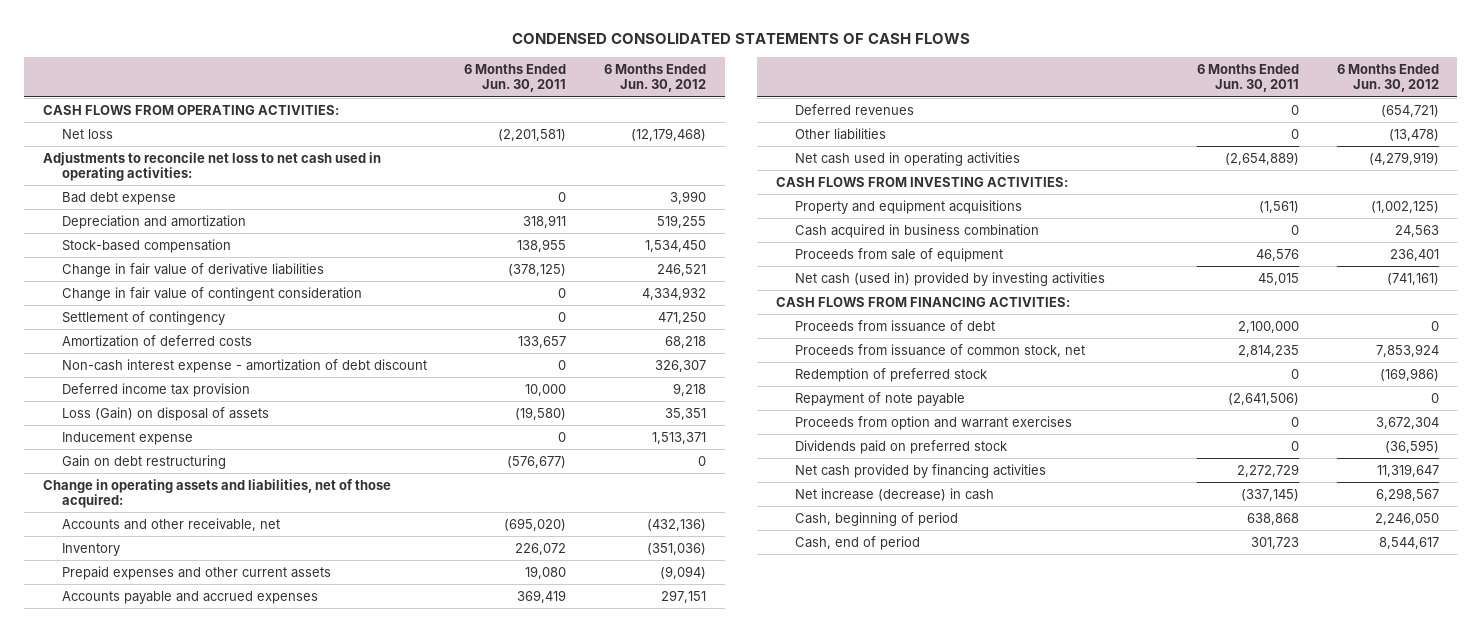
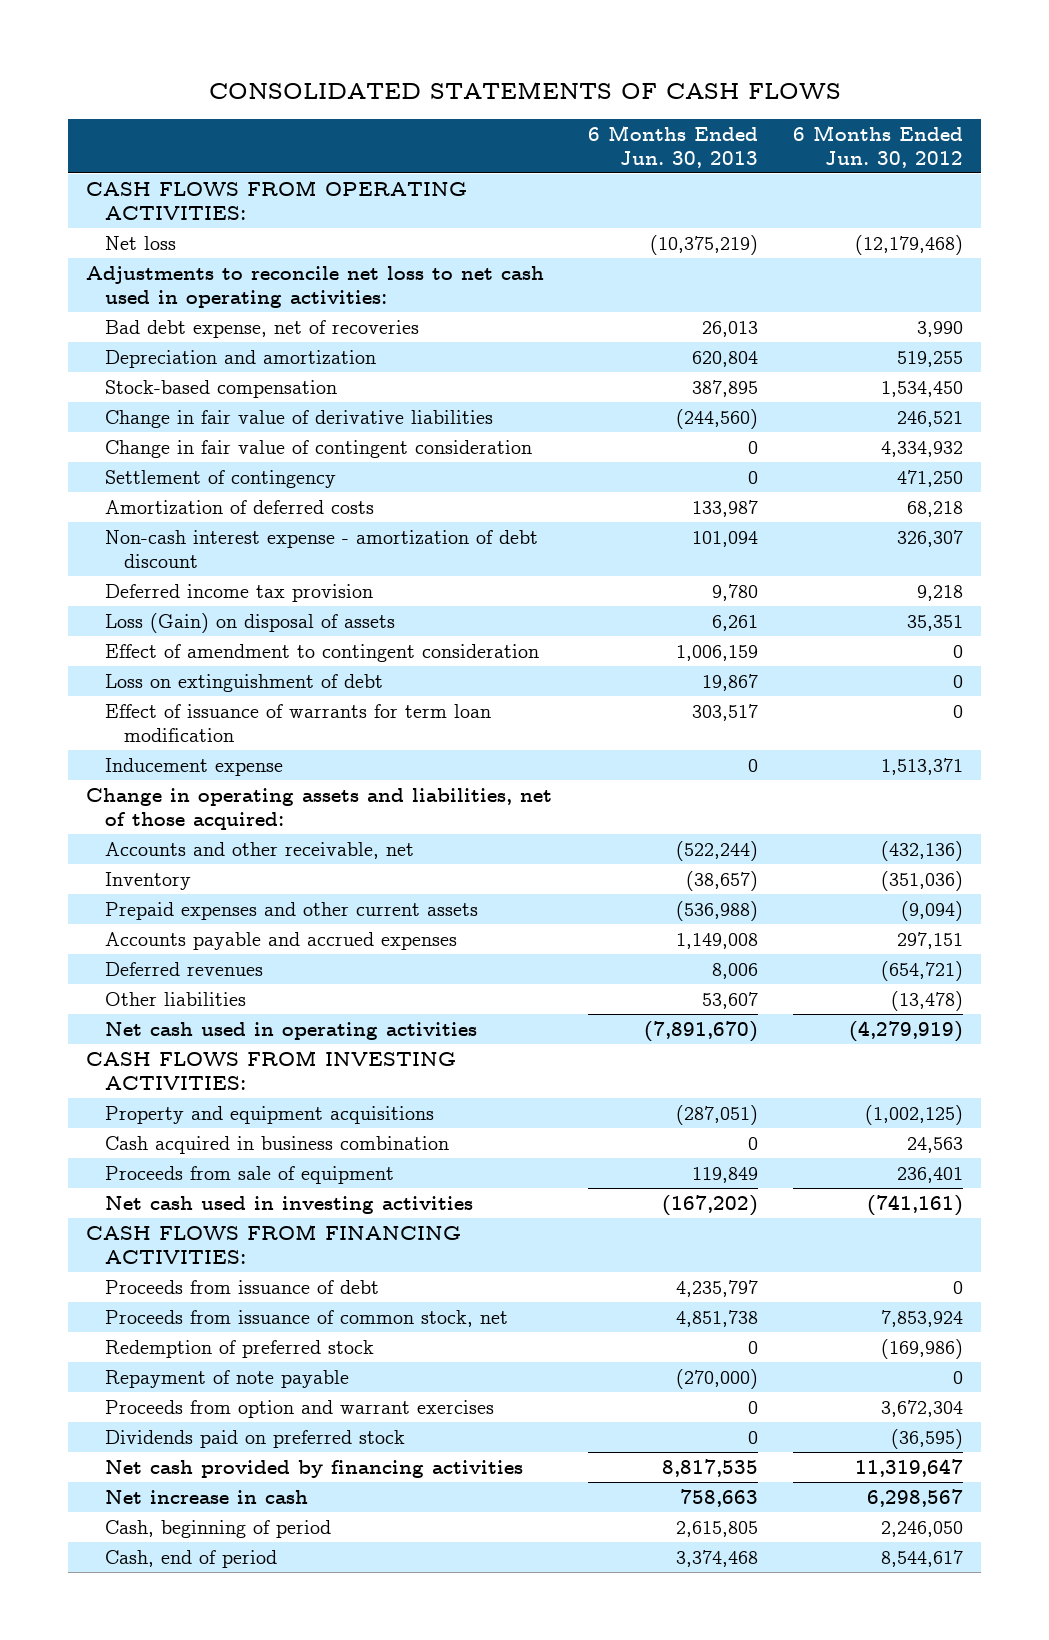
[511,33,970,45] CONDENSED CONSOLIDATED STATEMENTS OF CASH FLOWS -> [208,81,841,99] CONSOLIDATED STATEMENTS OF CASH FLOWS
[464,64,567,93] 6 Months Ended Jun. 30, 2011 -> none
none -> [587,124,758,168] 6 Months Ended Jun. 30, 2013
[62,191,177,205] Bad debt expense -> [104,319,419,338] Bad debt expense, net of recoveries
none -> [104,643,539,662] Effect of amendment to contingent consideration
none -> [104,673,383,692] Loss on extinguishment of debt
none -> [104,703,491,743] Effect of issuance of warrants for term loan modification
[62,454,227,469] Gain on debt restructuring -> none
[794,271,1105,286] Net cash (used in) provided by investing activities -> [104,1195,473,1214] Net cash used in investing activities
[794,487,994,501] Net increase (decrease) in cash -> [104,1489,308,1504] Net increase in cash

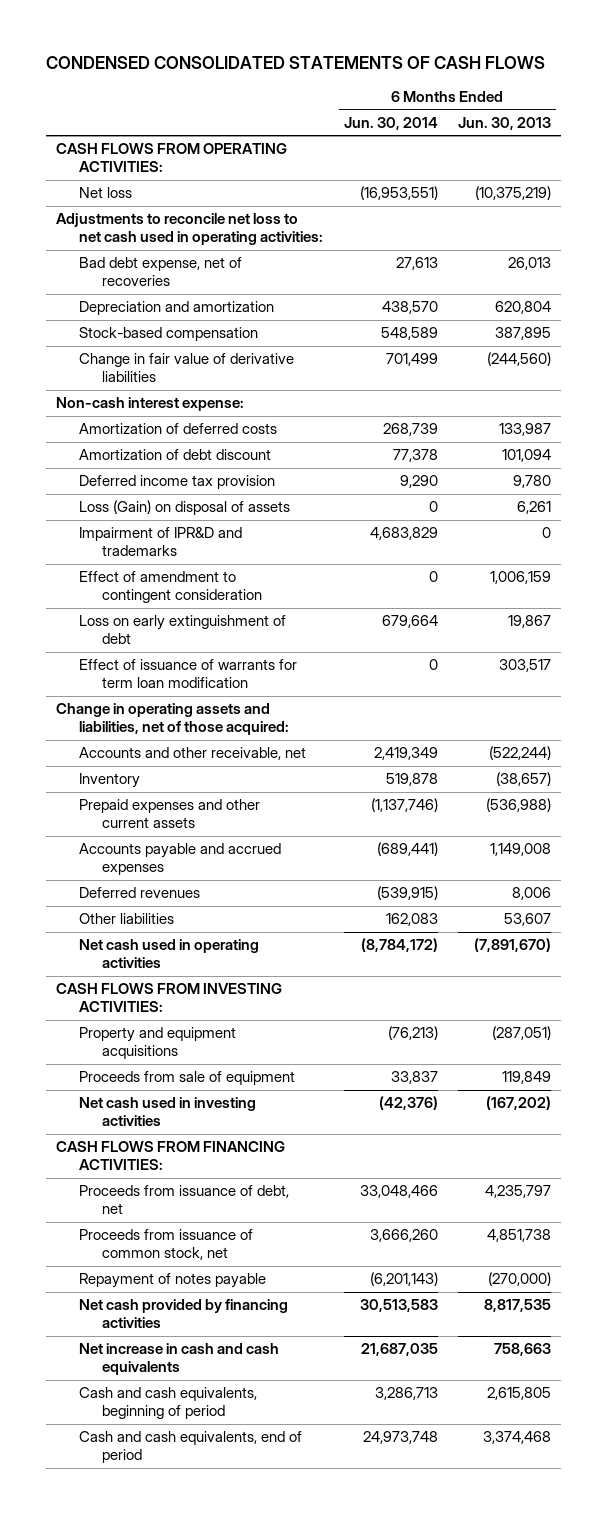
[208,81,841,99] CONSOLIDATED STATEMENTS OF CASH FLOWS -> [46,56,546,70] CONDENSED CONSOLIDATED STATEMENTS OF CASH FLOWS
[793,124,964,168] 6 Months Ended Jun. 30, 2012 -> none
none -> [343,116,438,130] Jun. 30, 2014
[104,439,532,458] Change in fair value of contingent consideration -> none
[104,469,336,488] Settlement of contingency -> none
none -> [56,397,245,412] Non-cash interest expense:
[104,529,538,569] Non-cash interest expense - amortization of debt discount -> [79,449,272,461] Amortization of debt discount
none -> [79,527,243,557] Impairment of IPR&D and trademarks
[104,673,383,692] Loss on extinguishment of debt -> [79,615,287,645] Loss on early extinguishment of debt
[104,757,283,776] Inducement expense -> none
[104,1135,449,1154] Cash acquired in business combination -> none
[104,1279,379,1294] Proceeds from issuance of debt -> [79,1185,290,1215] Proceeds from issuance of debt, net
[104,1339,374,1358] Redemption of preferred stock -> none
[104,1399,494,1418] Proceeds from option and warrant exercises -> none
[104,1429,405,1448] Dividends paid on preferred stock -> none
[104,1369,349,1388] Repayment of note payable -> [79,1273,267,1289] Repayment of notes payable
[104,1489,308,1504] Net increase in cash -> [79,1343,280,1376] Net increase in cash and cash equivalents
[104,1519,331,1538] Cash, beginning of period -> [79,1387,258,1420] Cash and cash equivalents, beginning of period
[104,1549,277,1568] Cash, end of period -> [79,1431,303,1464] Cash and cash equivalents, end of period

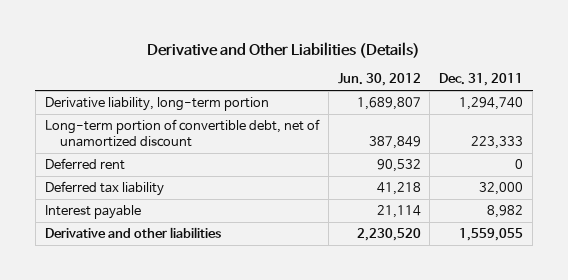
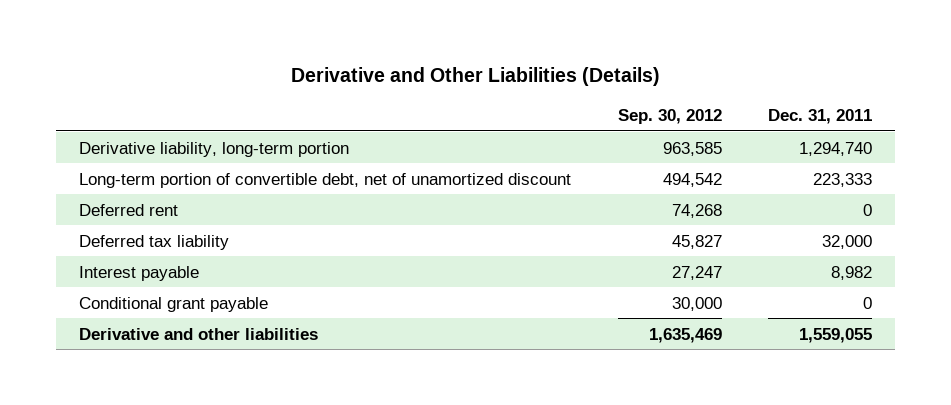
[337,73,421,87] Jun. 30, 2012 -> none
none -> [617,108,722,124] Sep. 30, 2012
none -> [79,296,269,312] Conditional grant payable

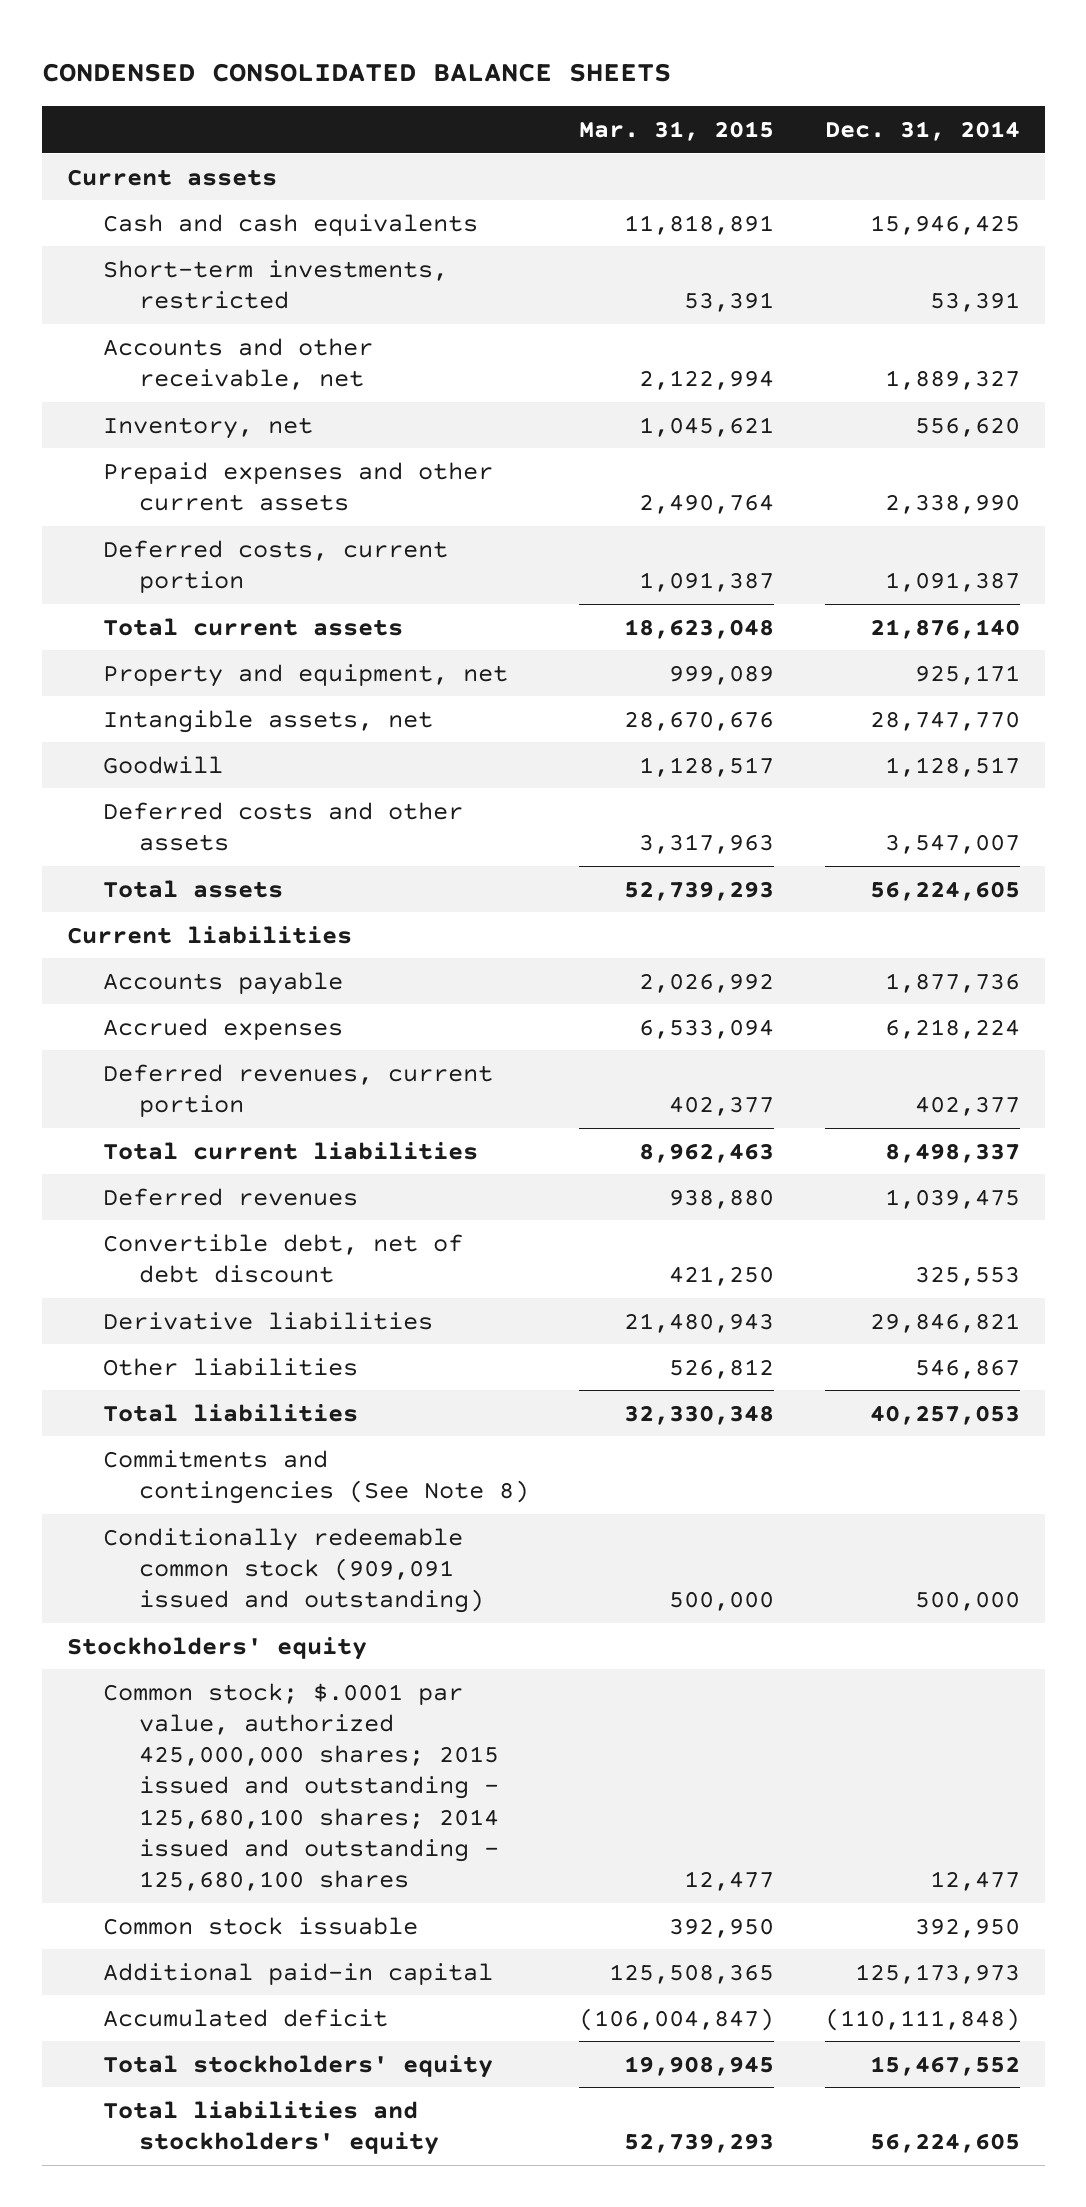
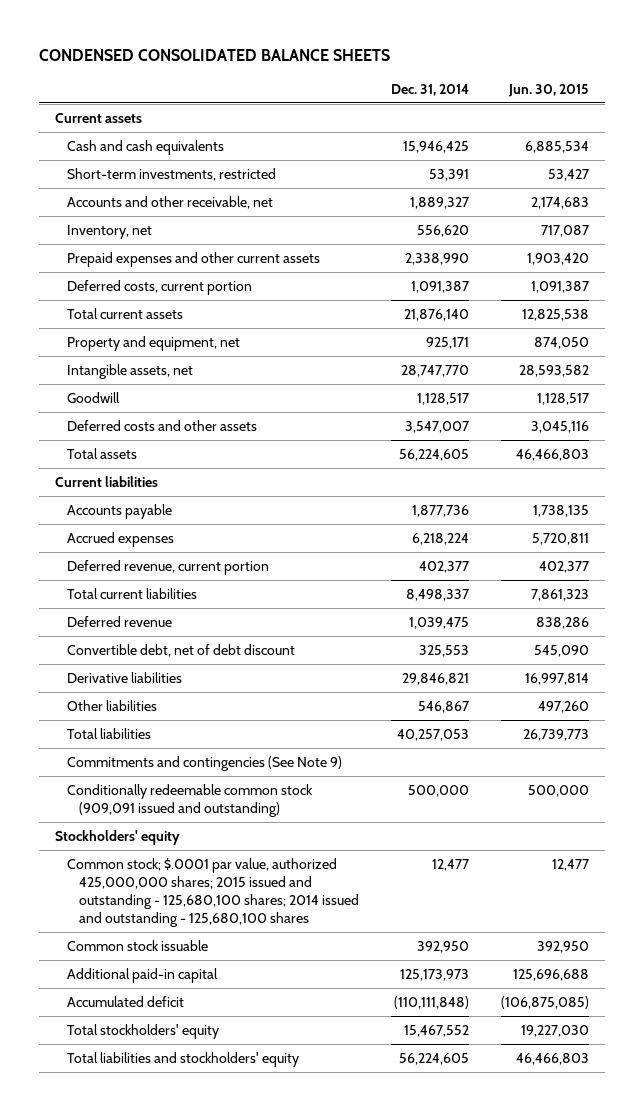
[579,121,775,142] Mar. 31, 2015 -> none
none -> [507,83,589,97] Jun. 30, 2015
[103,1063,494,1117] Deferred revenues, current portion -> [67,559,270,575] Deferred revenue, current portion
[103,1187,359,1206] Deferred revenues -> [67,615,173,627] Deferred revenue
[103,1449,530,1504] Commitments and contingencies (See Note 8) -> [67,755,343,771] Commitments and contingencies (See Note 9)

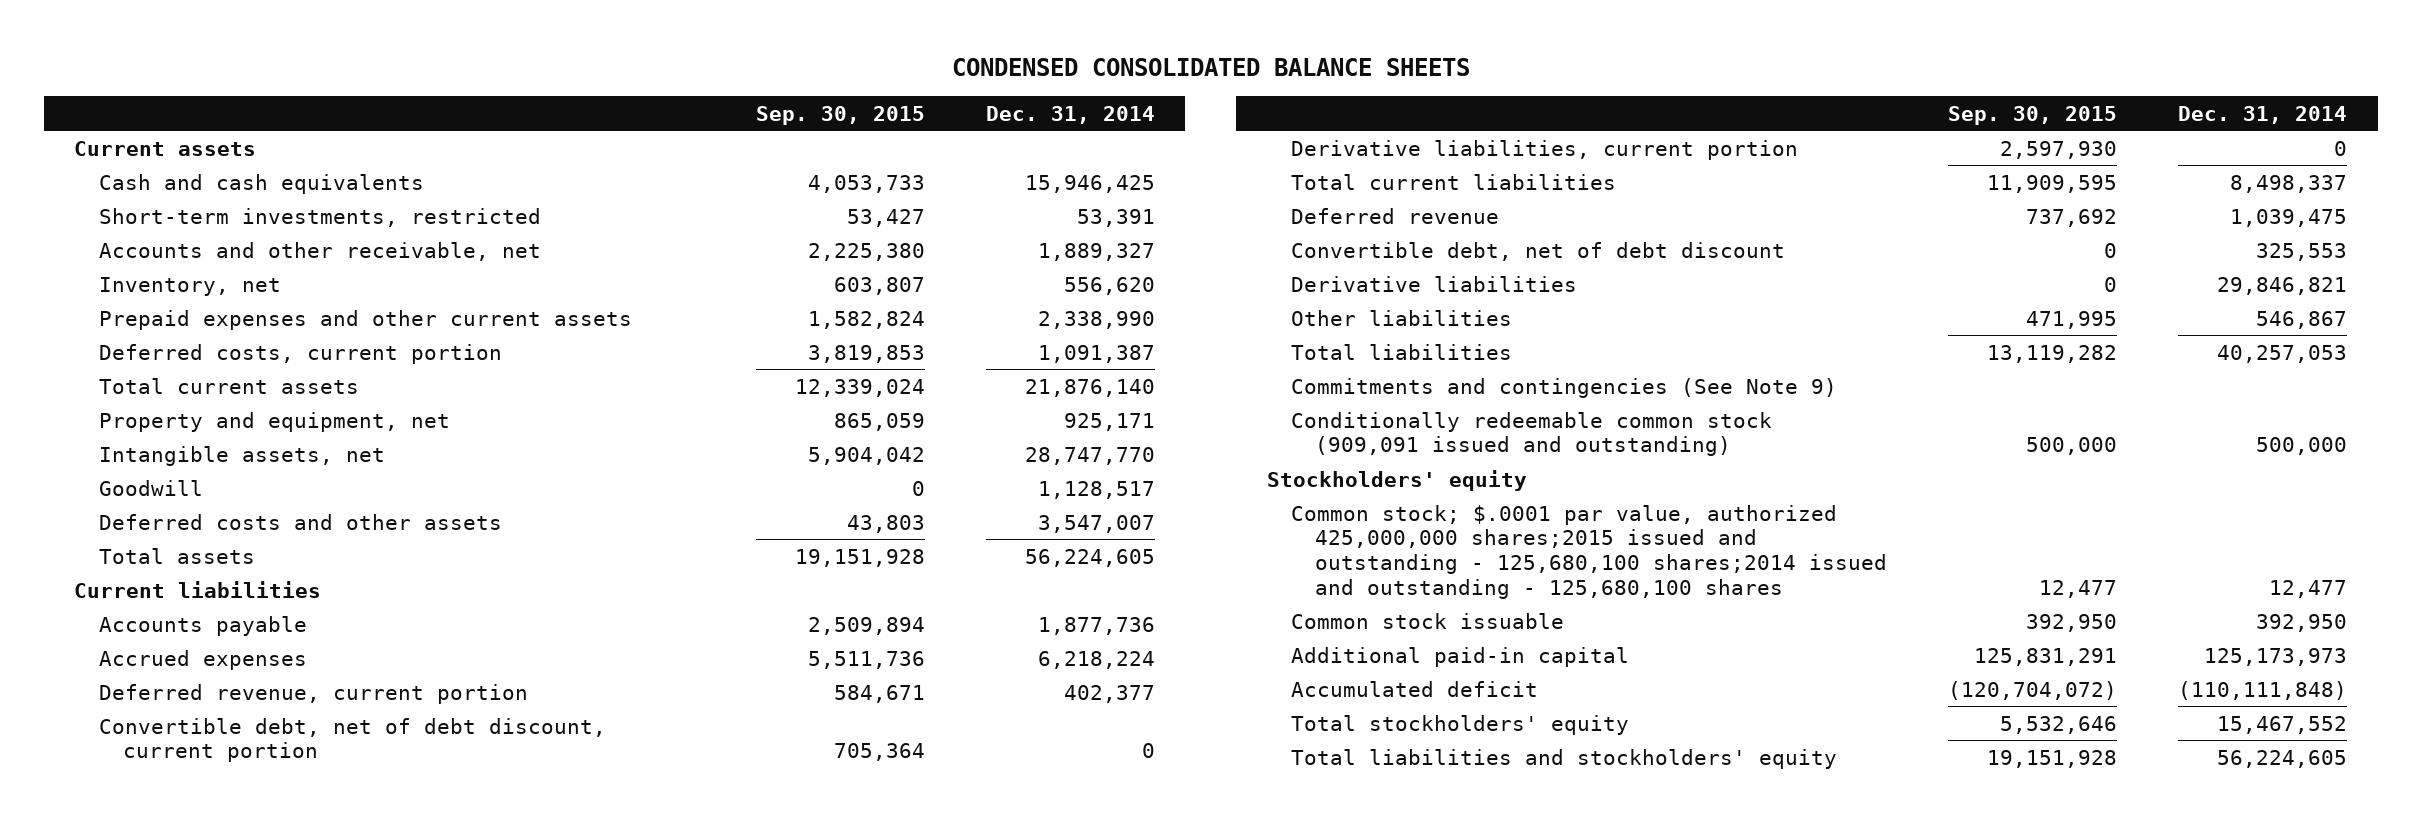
[507,83,589,97] Jun. 30, 2015 -> none
none -> [755,105,925,125] Sep. 30, 2015
none -> [98,717,606,763] Convertible debt, net of debt discount, current portion
none -> [1290,139,1798,160] Derivative liabilities, current portion
[67,857,360,928] Common stock; $.0001 par value, authorized 425,000,000 shares; 2015 issued and outstanding - 125,680,100 shares; 2014 issued and outstanding - 125,680,100 shares -> [1290,504,1888,599] Common stock; $.0001 par value, authorized 425,000,000 shares;2015 issued and outstanding - 125,680,100 shares;2014 issued and outstanding - 125,680,100 shares

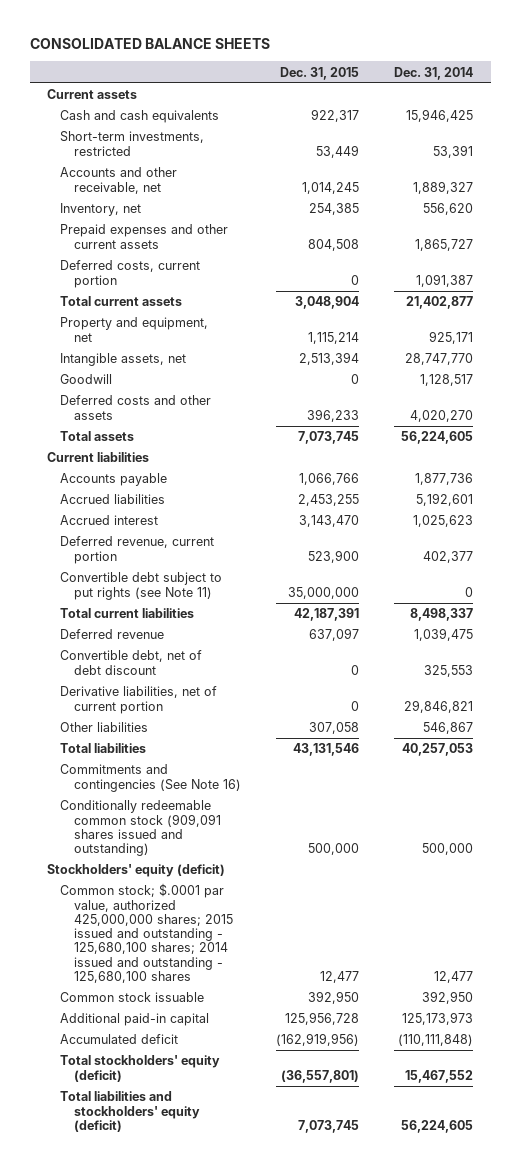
[951,57,1470,76] CONDENSED CONSOLIDATED BALANCE SHEETS -> [29,37,270,49] CONSOLIDATED BALANCE SHEETS
[755,105,925,125] Sep. 30, 2015 -> none
none -> [279,66,359,80] Dec. 31, 2015
[1037,310,1155,329] 2,338,990 -> [415,238,474,251] 1,865,727
[1024,378,1155,397] 21,876,140 -> [406,296,474,310] 21,402,877
[1037,514,1155,533] 3,547,007 -> [410,409,474,422] 4,020,270
[98,649,307,670] Accrued expenses -> [60,494,166,505] Accrued liabilities
[1037,650,1155,669] 6,218,224 -> [416,493,474,507] 5,192,601
none -> [60,515,159,526] Accrued interest
[1290,139,1798,160] Derivative liabilities, current portion -> none
[98,717,606,763] Convertible debt, net of debt discount, current portion -> [60,572,223,600] Convertible debt subject to put rights (see Note 11)
[1290,275,1577,292] Derivative liabilities -> [60,686,218,714] Derivative liabilities, net of current portion
[1290,377,1837,398] Commitments and contingencies (See Note 9) -> [60,764,241,792] Commitments and contingencies (See Note 16)
[1290,411,1772,457] Conditionally redeemable common stock (909,091 issued and outstanding) -> [60,800,221,857] Conditionally redeemable common stock (909,091 shares issued and outstanding)
[1266,469,1527,491] Stockholders' equity -> [47,864,226,878] Stockholders' equity (deficit)
[1290,504,1888,599] Common stock; $.0001 par value, authorized 425,000,000 shares;2015 issued and outstanding - 125,680,100 shares;2014 issued and outstanding - 125,680,100 shares -> [60,883,233,983] Common stock; $.0001 par value, authorized 425,000,000 shares; 2015 issued and outstanding - 125,680,100 shares; 2014 issued and outstanding - 125,680,100 shares
[1290,714,1629,735] Total stockholders' equity -> [60,1055,221,1082] Total stockholders' equity (deficit)
[1290,748,1837,769] Total liabilities and stockholders' equity -> [60,1091,200,1132] Total liabilities and stockholders' equity (deficit)

